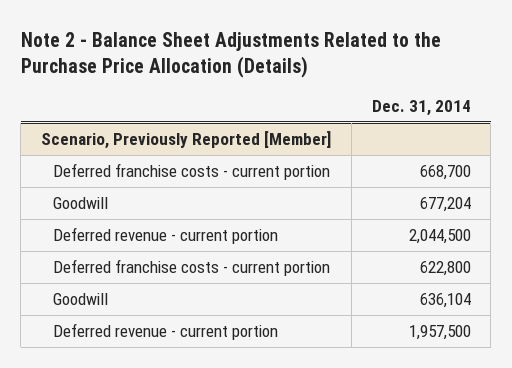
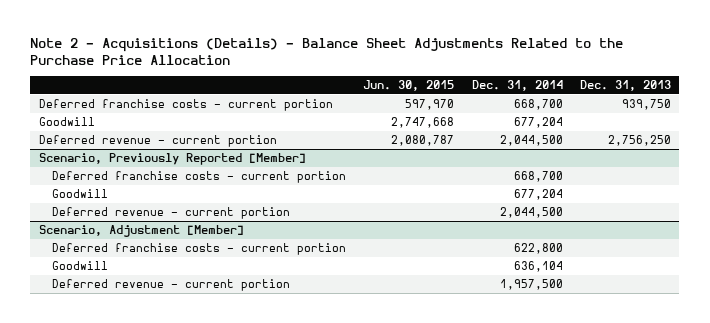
[20,31,441,78] Note 2 - Balance Sheet Adjustments Related to the Purchase Price Allocation (Details) -> [30,37,624,65] Note 2 - Acquisitions (Details) - Balance Sheet Adjustments Related to the Purchase Price Allocation
none -> [363,79,455,91] Jun. 30, 2015
none -> [579,79,671,91] Dec. 31, 2013
none -> [39,99,334,112] Deferred franchise costs - current portion
none -> [39,117,96,127] Goodwill
none -> [39,135,278,148] Deferred revenue - current portion
none -> [39,225,245,238] Scenario, Adjustment [Member]

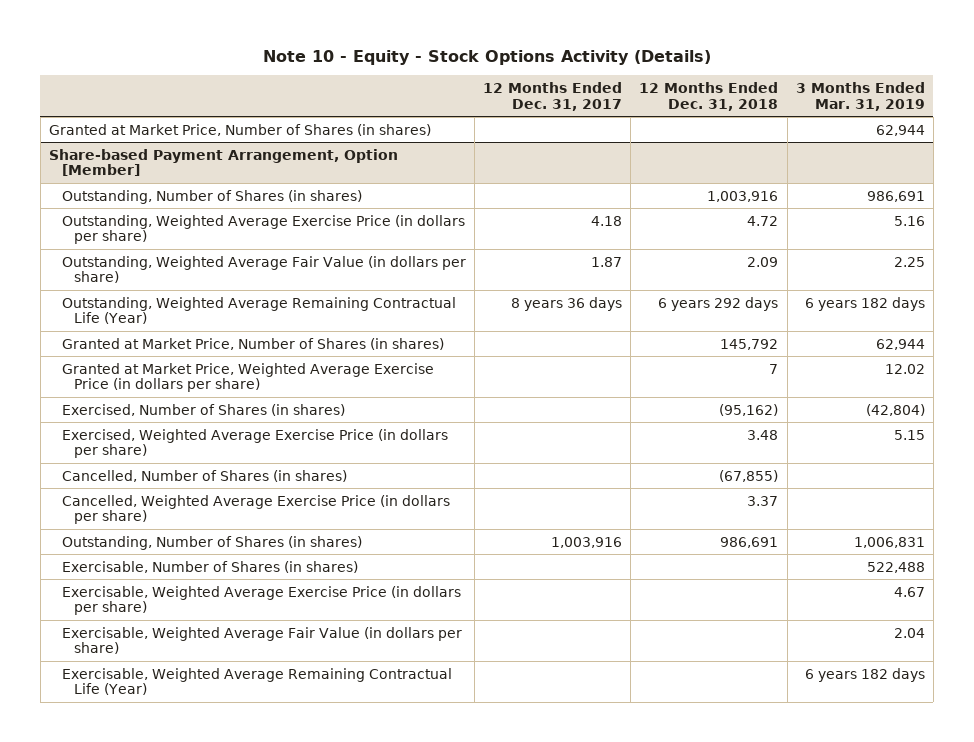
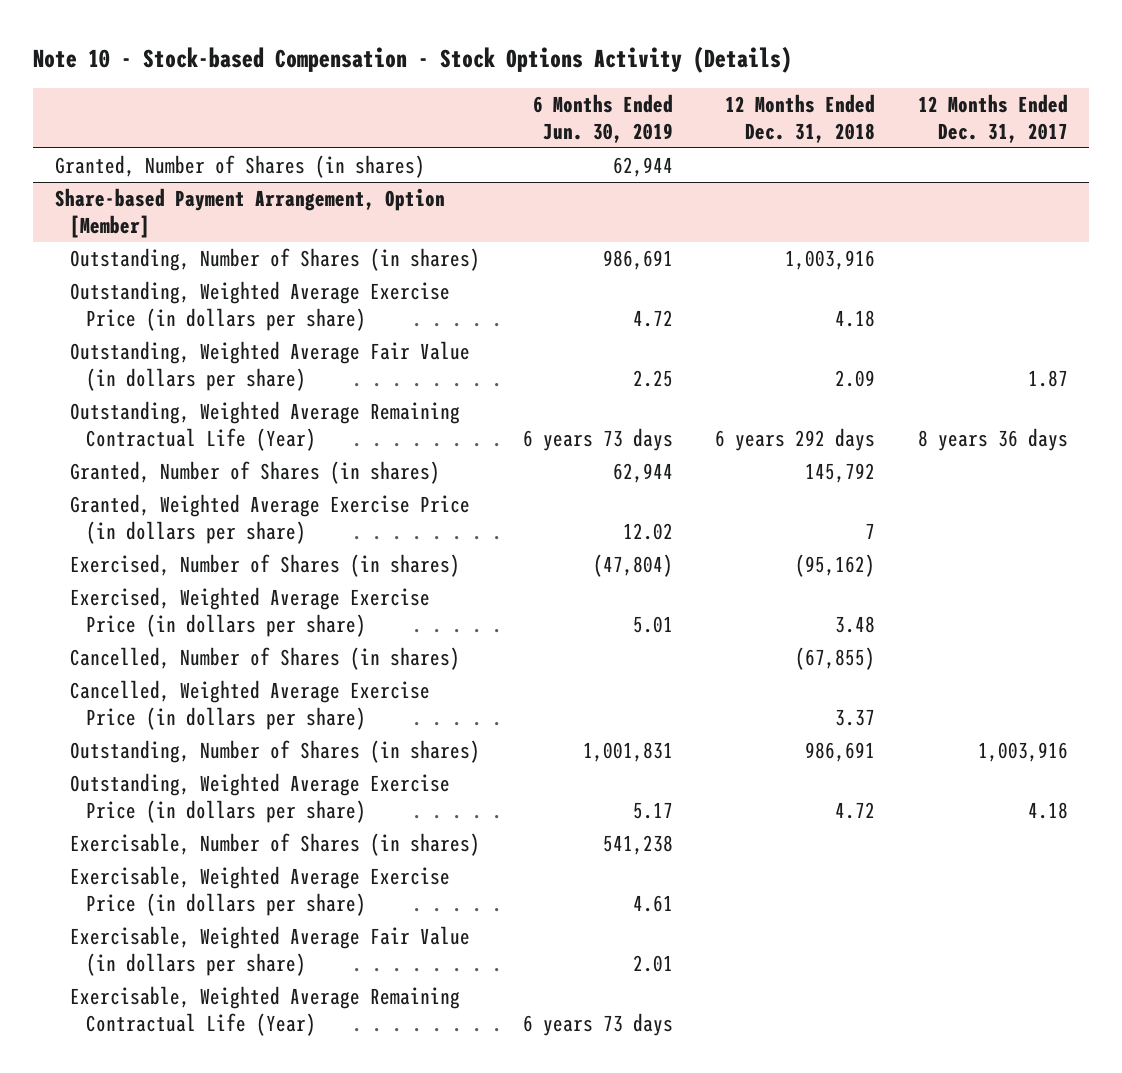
[262,49,711,65] Note 10 - Equity - Stock Options Activity (Details) -> [33,45,793,73] Note 10 - Stock-based Compensation - Stock Options Activity (Details)
[795,82,925,111] 3 Months Ended Mar. 31, 2019 -> none
none -> [532,93,673,143] 6 Months Ended Jun. 30, 2019
[48,123,431,136] Granted at Market Price, Number of Shares (in shares) -> [54,154,425,178] Granted, Number of Shares (in shares)
none -> [70,280,451,331] Outstanding, Weighted Average Exercise Price (in dollars per share)
[61,337,444,350] Granted at Market Price, Number of Shares (in shares) -> [70,460,441,484] Granted, Number of Shares (in shares)
[61,362,434,393] Granted at Market Price, Weighted Average Exercise Price (in dollars per share) -> [70,493,471,544] Granted, Weighted Average Exercise Price (in dollars per share)
[61,214,465,245] Outstanding, Weighted Average Exercise Price (in dollars per share) -> [70,772,451,823] Outstanding, Weighted Average Exercise Price (in dollars per share)

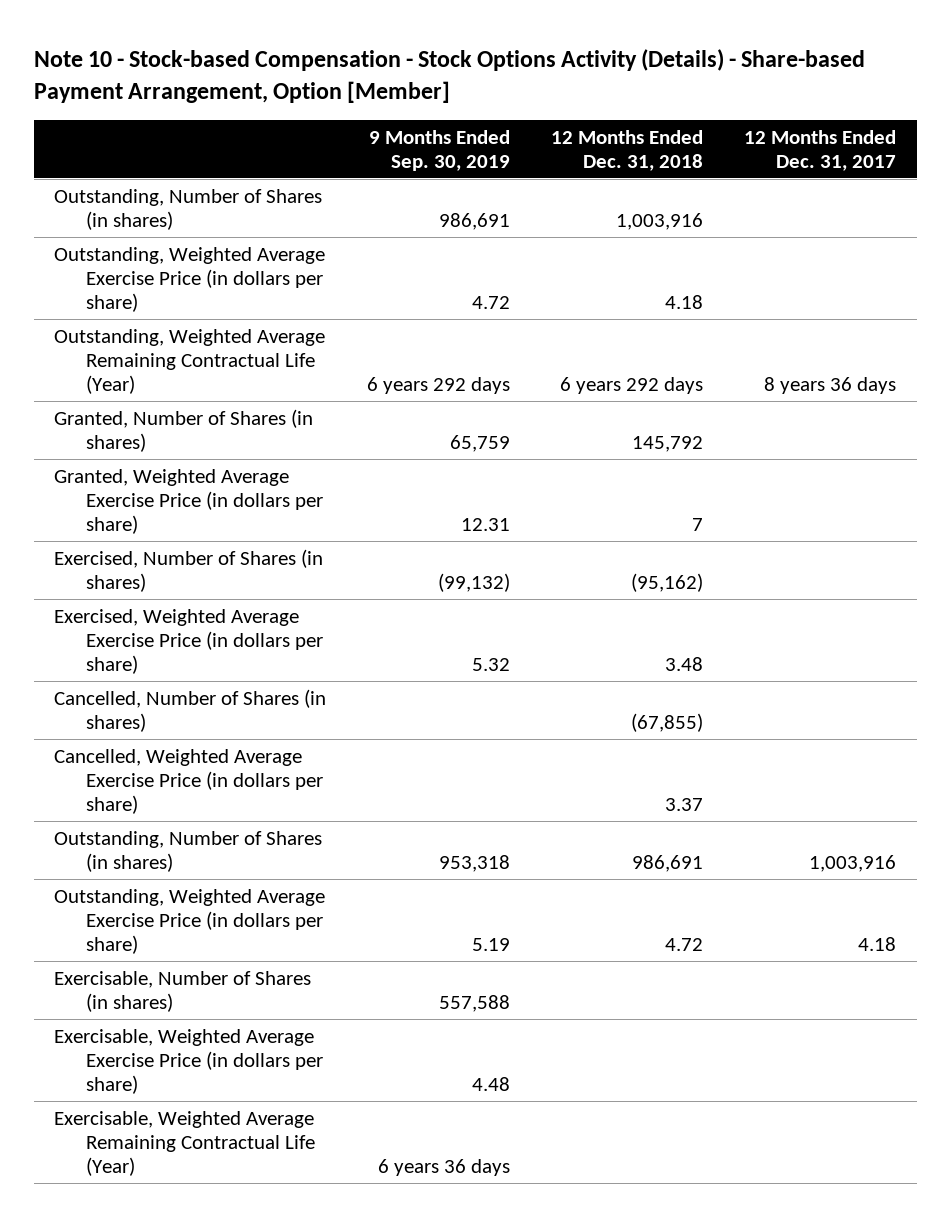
[33,45,793,73] Note 10 - Stock-based Compensation - Stock Options Activity (Details) -> [33,48,865,104] Note 10 - Stock-based Compensation - Stock Options Activity (Details) - Share-based Payment Arrangement, Option [Member]
[532,93,673,143] 6 Months Ended Jun. 30, 2019 -> none
none -> [369,129,511,172] 9 Months Ended Sep. 30, 2019
[54,154,425,178] Granted, Number of Shares (in shares) -> none
[54,187,445,238] Share-based Payment Arrangement, Option [Member] -> none
[70,340,471,391] Outstanding, Weighted Average Fair Value (in dollars per share) -> none
[70,925,471,976] Exercisable, Weighted Average Fair Value (in dollars per share) -> none

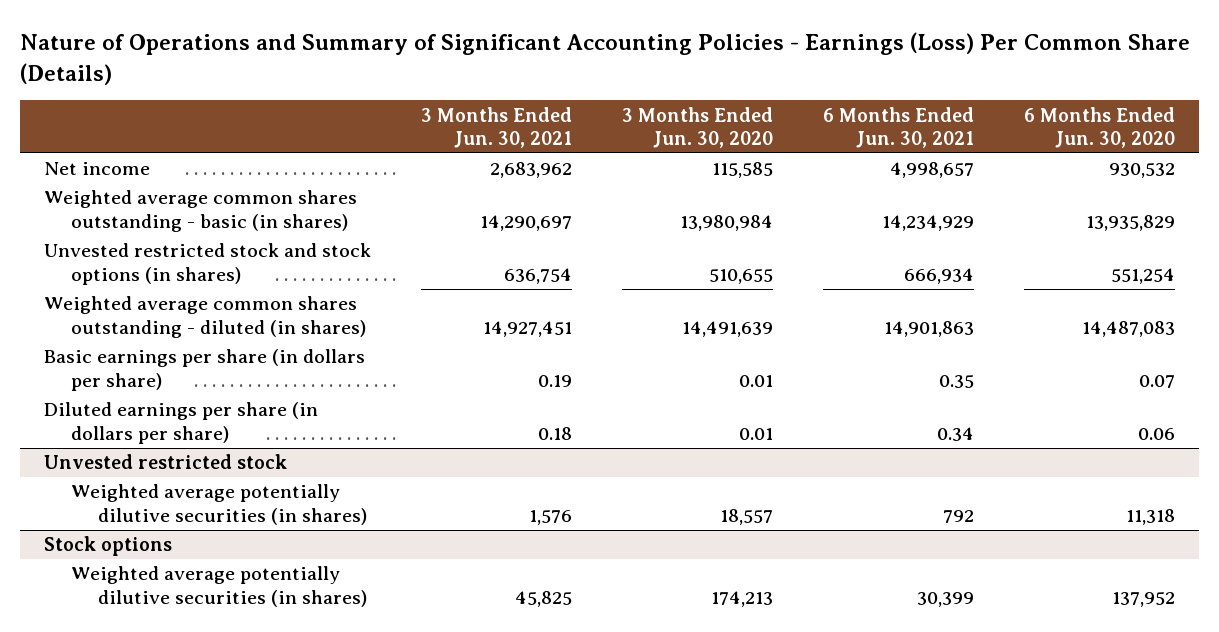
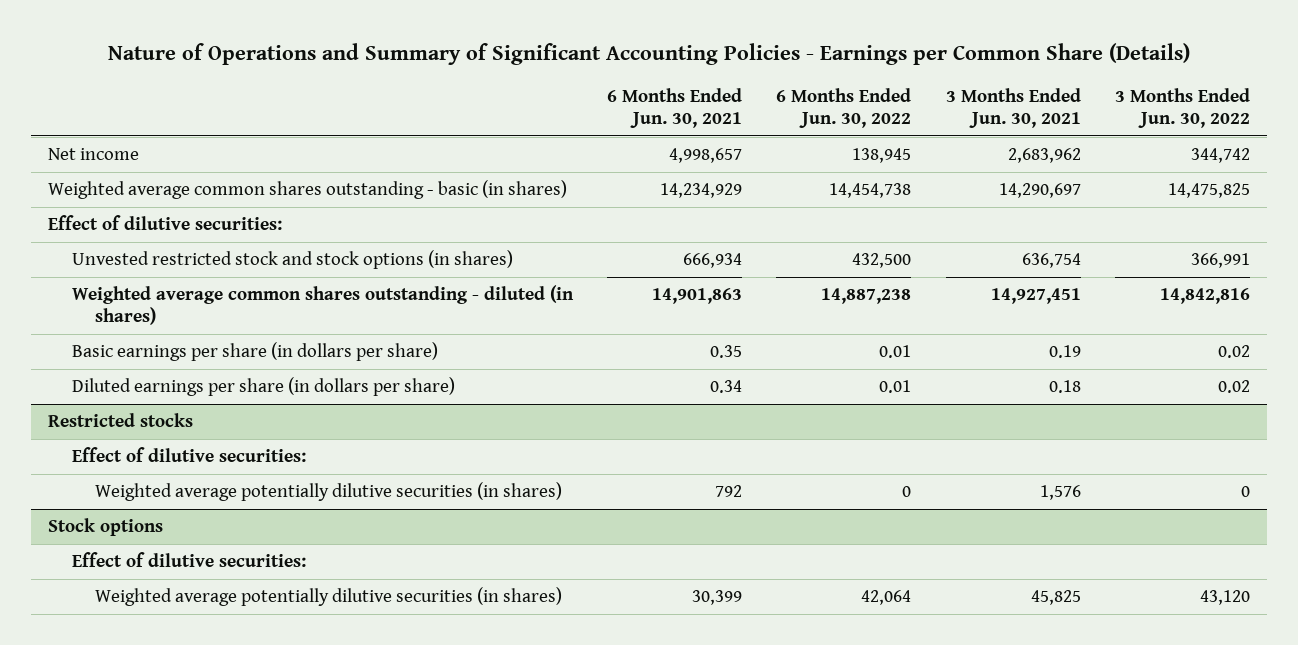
[19,32,1190,85] Nature of Operations and Summary of Significant Accounting Policies - Earnings (Loss) Per Common Share (Details) -> [108,43,1191,66] Nature of Operations and Summary of Significant Accounting Policies - Earnings per Common Share (Details)
[622,106,774,149] 3 Months Ended Jun. 30, 2020 -> none
[1023,106,1175,149] 6 Months Ended Jun. 30, 2020 -> none
none -> [776,87,912,129] 6 Months Ended Jun. 30, 2022
none -> [1114,87,1250,129] 3 Months Ended Jun. 30, 2022
none -> [48,215,283,231] Effect of dilutive securities:
[44,454,288,470] Unvested restricted stock -> [48,413,194,428] Restricted stocks
none -> [71,447,306,463] Effect of dilutive securities:
none -> [71,552,306,568] Effect of dilutive securities:

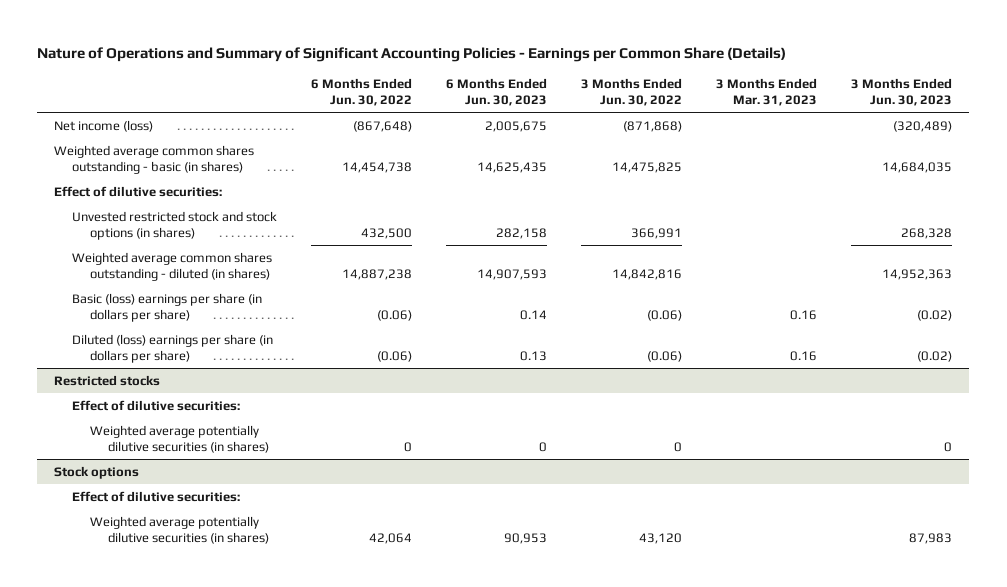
[606,87,742,129] 6 Months Ended Jun. 30, 2021 -> none
[945,87,1081,129] 3 Months Ended Jun. 30, 2021 -> none
none -> [446,77,548,106] 6 Months Ended Jun. 30, 2023
none -> [716,77,818,106] 3 Months Ended Mar. 31, 2023
none -> [851,77,953,106] 3 Months Ended Jun. 30, 2023
[48,148,140,161] Net income -> [54,119,154,132] Net income (loss)
[852,148,912,164] 138,945 -> [353,120,413,132] (867,648)
[1190,148,1250,164] 344,742 -> [623,120,683,132] (871,868)
[71,342,438,362] Basic earnings per share (in dollars per share) -> [72,292,263,322] Basic (loss) earnings per share (in dollars per share)
[879,345,912,359] 0.01 -> [377,309,413,321] (0.06)
[1217,345,1250,359] 0.02 -> [647,309,683,321] (0.06)
[71,377,455,397] Diluted earnings per share (in dollars per share) -> [72,333,274,363] Diluted (loss) earnings per share (in dollars per share)
[879,380,912,394] 0.01 -> [377,350,413,362] (0.06)
[1217,380,1250,394] 0.02 -> [647,350,683,362] (0.06)

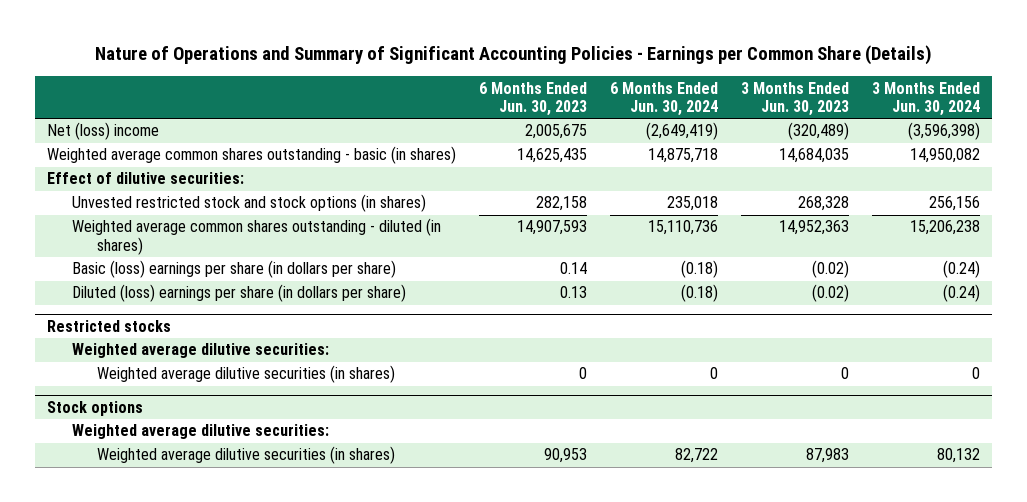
[311,77,413,106] 6 Months Ended Jun. 30, 2022 -> none
[581,77,683,106] 3 Months Ended Jun. 30, 2022 -> none
[716,77,818,106] 3 Months Ended Mar. 31, 2023 -> none
none -> [610,81,719,117] 6 Months Ended Jun. 30, 2024
none -> [872,81,981,117] 3 Months Ended Jun. 30, 2024
[54,119,154,132] Net income (loss) -> [46,122,159,141] Net (loss) income
[72,399,241,411] Effect of dilutive securities: -> none
none -> [71,343,329,359] Weighted average dilutive securities:
[90,424,270,453] Weighted average potentially dilutive securities (in shares) -> [97,365,396,384] Weighted average dilutive securities (in shares)
[72,490,241,502] Effect of dilutive securities: -> none
none -> [71,424,329,440] Weighted average dilutive securities:
[90,515,270,544] Weighted average potentially dilutive securities (in shares) -> [97,446,396,465] Weighted average dilutive securities (in shares)

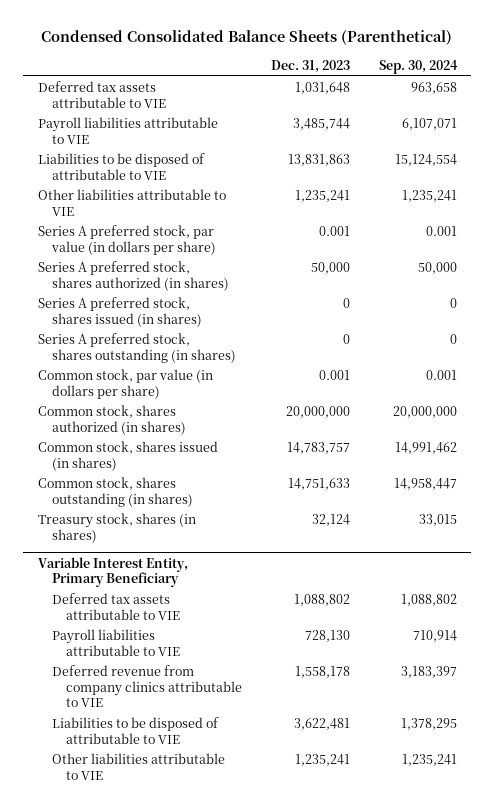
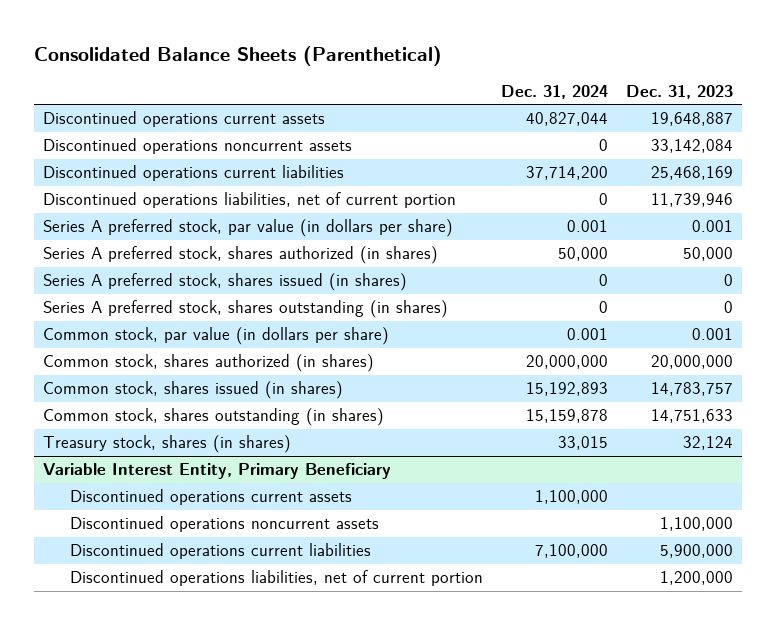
[41,30,453,46] Condensed Consolidated Balance Sheets (Parenthetical) -> [34,45,443,66] Consolidated Balance Sheets (Parenthetical)
[378,59,458,74] Sep. 30, 2024 -> none
none -> [500,84,608,99] Dec. 31, 2024
[37,80,166,108] Deferred tax assets attributable to VIE -> none
[37,116,218,144] Payroll liabilities attributable to VIE -> none
[37,152,205,180] Liabilities to be disposed of attributable to VIE -> none
[37,188,226,216] Other liabilities attributable to VIE -> none
none -> [43,111,326,128] Discontinued operations current assets
none -> [43,138,353,155] Discontinued operations noncurrent assets
none -> [43,165,345,182] Discontinued operations current liabilities
none -> [43,192,457,209] Discontinued operations liabilities, net of current portion
[51,592,181,620] Deferred tax assets attributable to VIE -> none
[51,628,181,656] Payroll liabilities attributable to VIE -> none
[51,664,243,708] Deferred revenue from company clinics attributable to VIE -> none
[51,716,219,744] Liabilities to be disposed of attributable to VIE -> none
[51,752,225,780] Other liabilities attributable to VIE -> none
none -> [69,489,352,506] Discontinued operations current assets
none -> [69,516,379,533] Discontinued operations noncurrent assets
none -> [69,543,371,560] Discontinued operations current liabilities
none -> [69,570,483,587] Discontinued operations liabilities, net of current portion

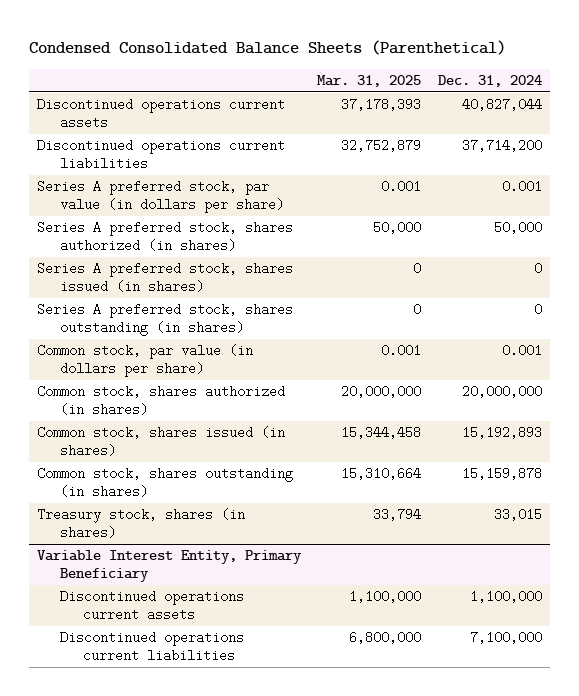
[34,45,443,66] Consolidated Balance Sheets (Parenthetical) -> [29,40,507,56] Condensed Consolidated Balance Sheets (Parenthetical)
[625,84,733,99] Dec. 31, 2023 -> none
none -> [317,75,422,88] Mar. 31, 2025
[43,138,353,155] Discontinued operations noncurrent assets -> none
[43,192,457,209] Discontinued operations liabilities, net of current portion -> none
[69,516,379,533] Discontinued operations noncurrent assets -> none
[69,570,483,587] Discontinued operations liabilities, net of current portion -> none

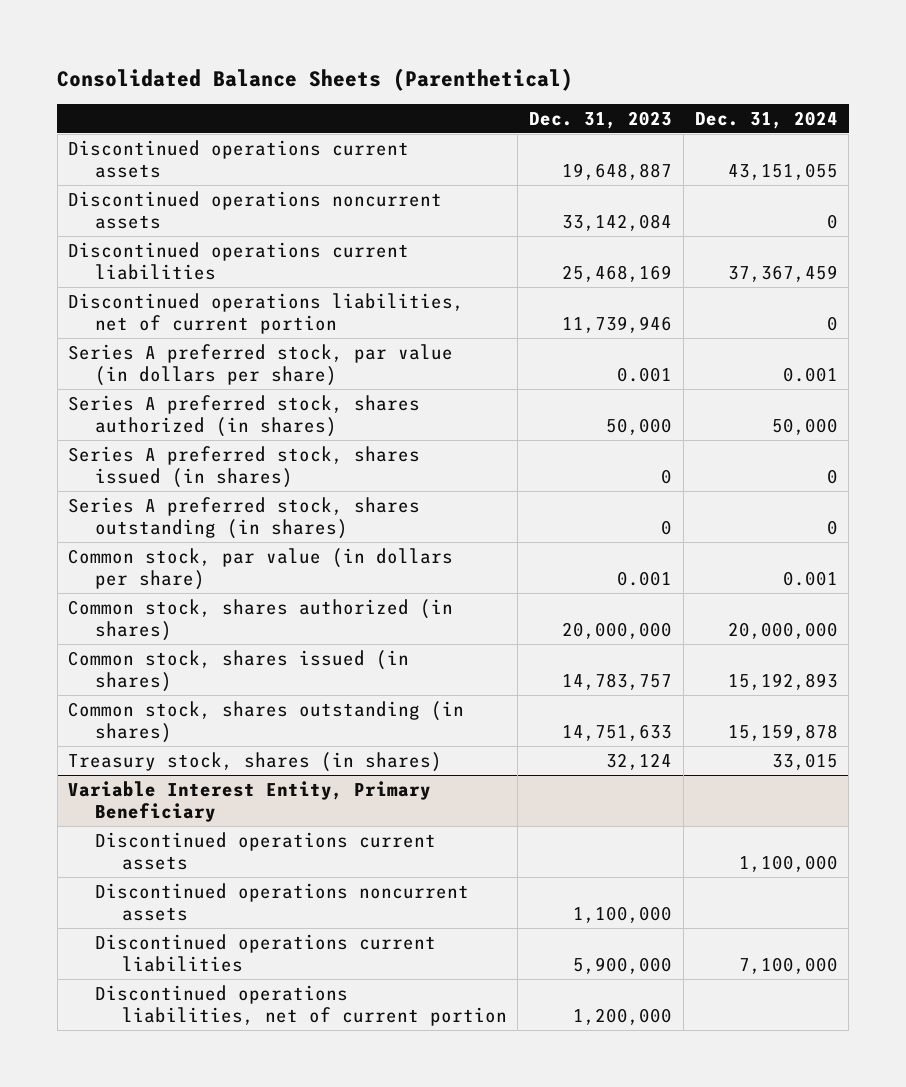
[29,40,507,56] Condensed Consolidated Balance Sheets (Parenthetical) -> [57,67,574,91] Consolidated Balance Sheets (Parenthetical)
[317,75,422,88] Mar. 31, 2025 -> none
none -> [529,110,673,129] Dec. 31, 2023
[461,98,542,112] 40,827,044 -> [727,162,838,180] 43,151,055
none -> [68,190,443,229] Discontinued operations noncurrent assets
[461,139,542,153] 37,714,200 -> [727,264,838,282] 37,367,459
none -> [68,292,465,334] Discontinued operations liabilities, net of current portion
none -> [95,882,470,921] Discontinued operations noncurrent assets
none -> [95,984,507,1026] Discontinued operations liabilities, net of current portion

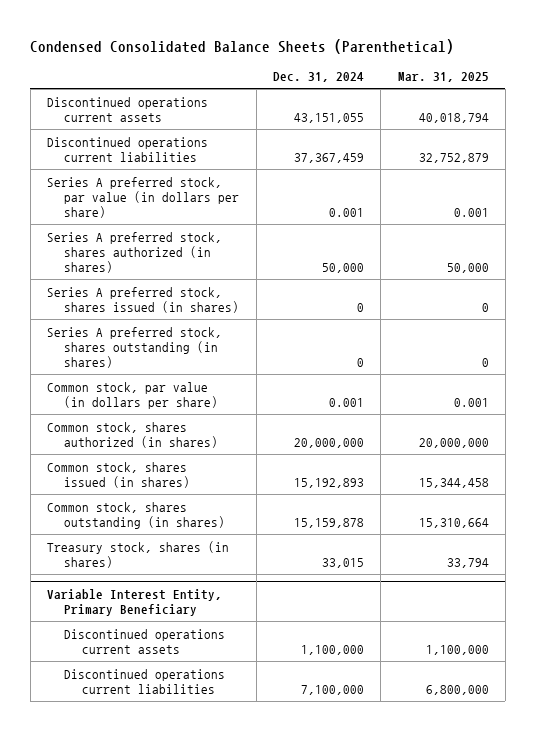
[57,67,574,91] Consolidated Balance Sheets (Parenthetical) -> [30,38,455,54] Condensed Consolidated Balance Sheets (Parenthetical)
[529,110,673,129] Dec. 31, 2023 -> none
none -> [397,72,489,83] Mar. 31, 2025
[68,190,443,229] Discontinued operations noncurrent assets -> none
[68,292,465,334] Discontinued operations liabilities, net of current portion -> none
[95,882,470,921] Discontinued operations noncurrent assets -> none
[95,984,507,1026] Discontinued operations liabilities, net of current portion -> none

